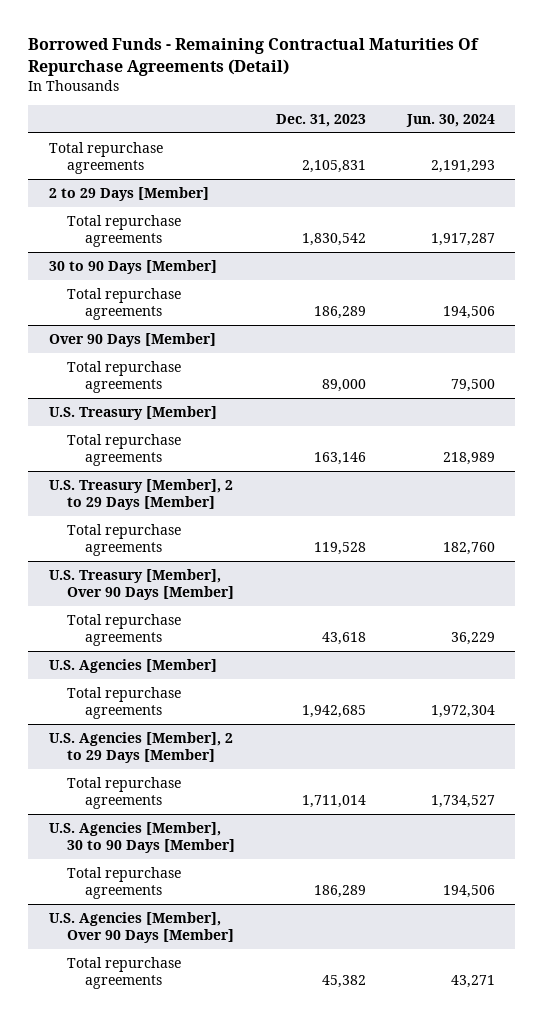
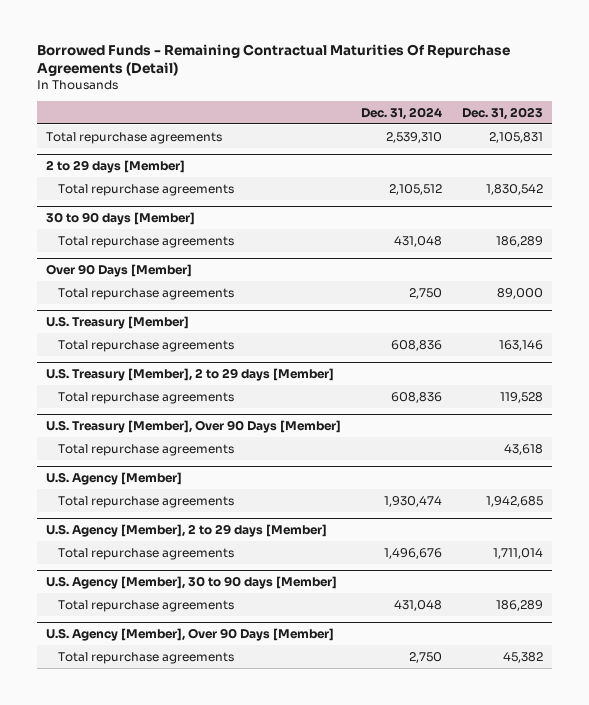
[405,113,495,127] Jun. 30, 2024 -> none
none -> [360,106,442,120] Dec. 31, 2024
[48,187,209,202] 2 to 29 Days [Member] -> [46,160,186,174] 2 to 29 days [Member]
[48,260,217,275] 30 to 90 Days [Member] -> [46,212,196,226] 30 to 90 days [Member]
[48,479,233,510] U.S. Treasury [Member], 2 to 29 Days [Member] -> [46,368,335,382] U.S. Treasury [Member], 2 to 29 days [Member]
[48,659,217,674] U.S. Agencies [Member] -> [46,472,183,486] U.S. Agency [Member]
[48,732,233,763] U.S. Agencies [Member], 2 to 29 Days [Member] -> [46,524,328,538] U.S. Agency [Member], 2 to 29 days [Member]
[48,822,235,853] U.S. Agencies [Member], 30 to 90 Days [Member] -> [46,576,338,590] U.S. Agency [Member], 30 to 90 days [Member]
[48,912,234,943] U.S. Agencies [Member], Over 90 Days [Member] -> [46,628,335,642] U.S. Agency [Member], Over 90 Days [Member]

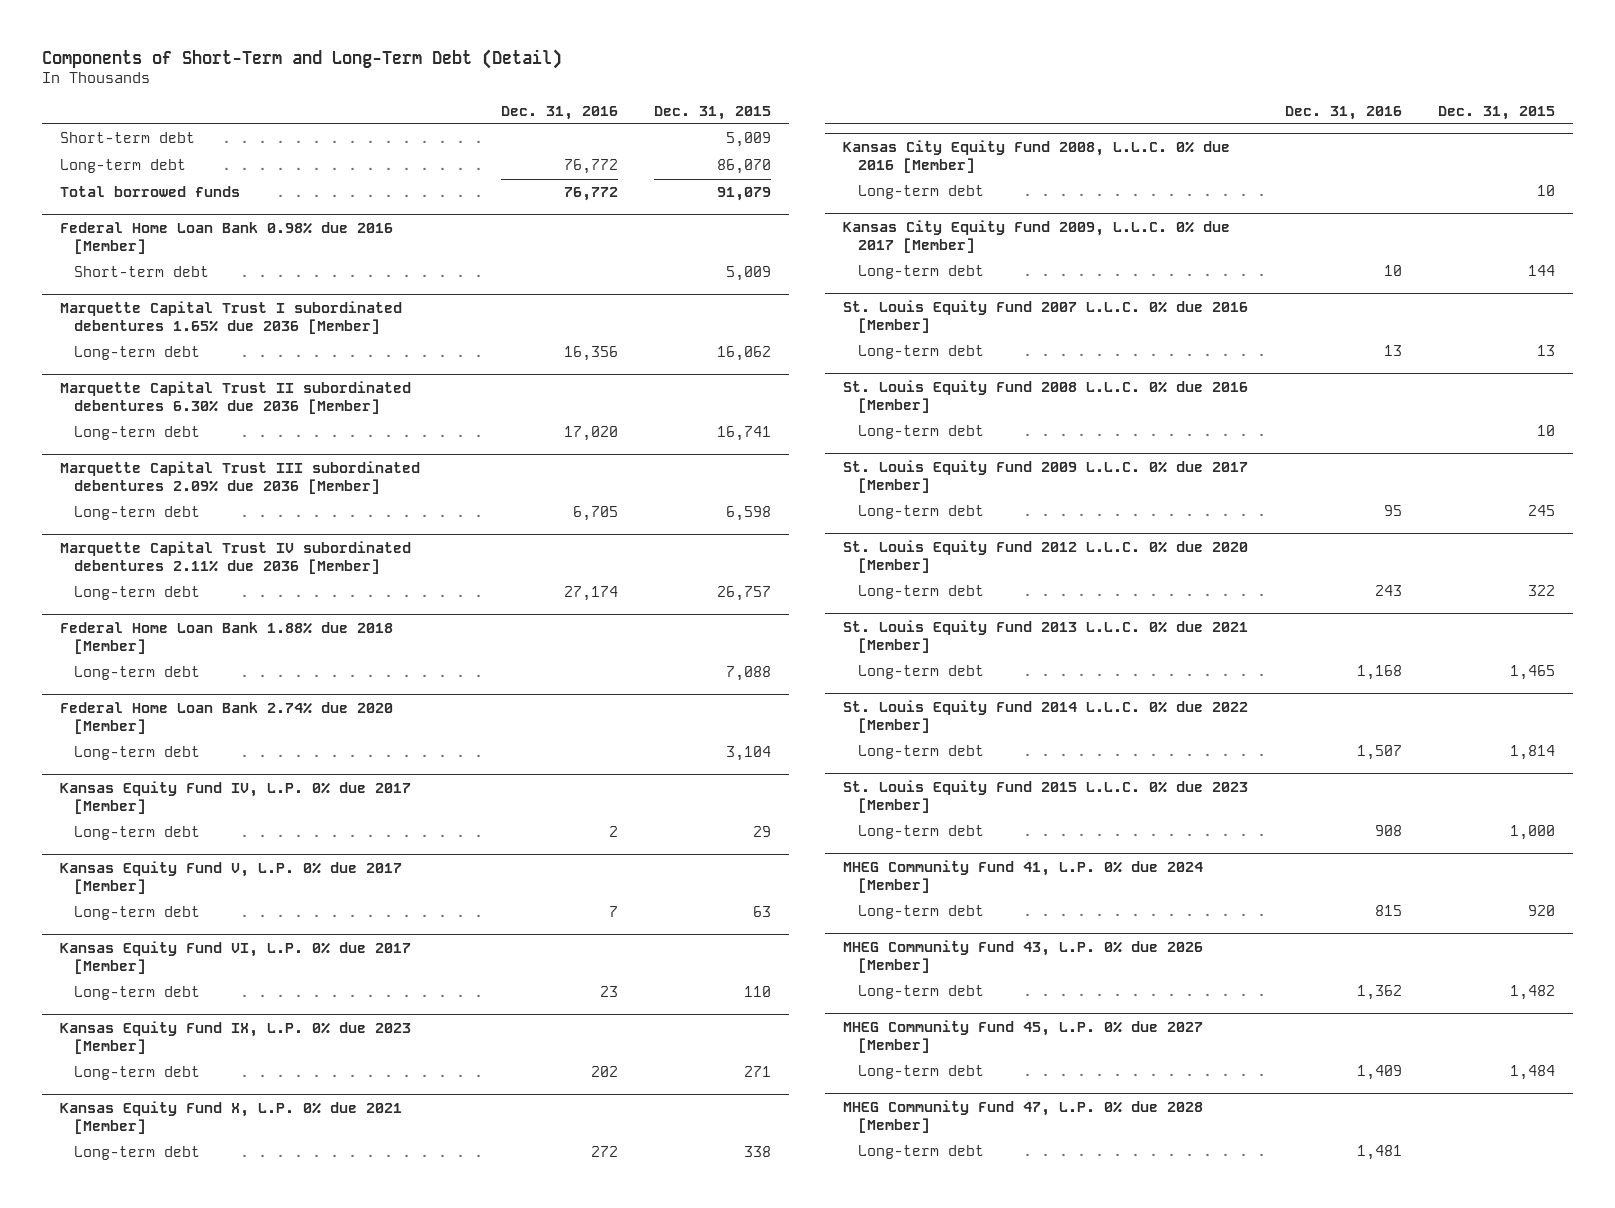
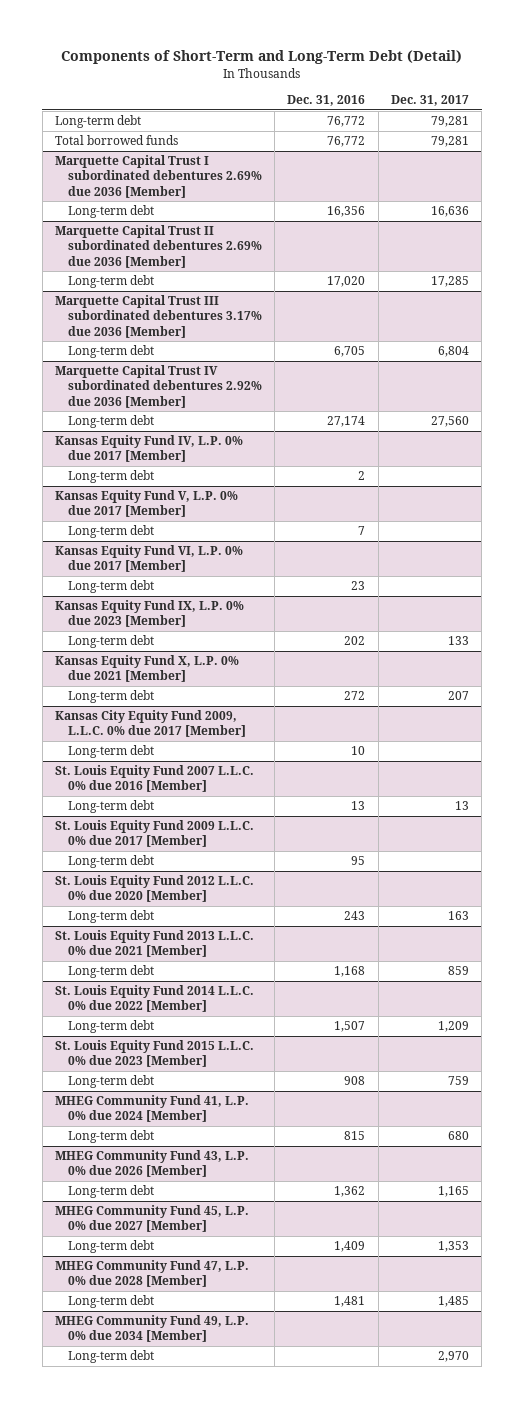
[654,105,772,120] Dec. 31, 2015 -> none
none -> [390,95,469,107] Dec. 31, 2017
[59,132,195,144] Short-term debt -> none
[59,222,393,255] Federal Home Loan Bank 0.98% due 2016 [Member] -> none
[74,266,210,278] Short-term debt -> none
[59,301,402,335] Marquette Capital Trust I subordinated debentures 1.65% due 2036 [Member] -> [55,155,262,198] Marquette Capital Trust I subordinated debentures 2.69% due 2036 [Member]
[59,381,411,415] Marquette Capital Trust II subordinated debentures 6.30% due 2036 [Member] -> [55,225,262,268] Marquette Capital Trust II subordinated debentures 2.69% due 2036 [Member]
[59,461,420,495] Marquette Capital Trust III subordinated debentures 2.09% due 2036 [Member] -> [55,295,262,338] Marquette Capital Trust III subordinated debentures 3.17% due 2036 [Member]
[59,541,411,575] Marquette Capital Trust IV subordinated debentures 2.11% due 2036 [Member] -> [55,365,262,408] Marquette Capital Trust IV subordinated debentures 2.92% due 2036 [Member]
[59,622,393,655] Federal Home Loan Bank 1.88% due 2018 [Member] -> none
[74,666,201,681] Long-term debt -> none
[59,702,393,735] Federal Home Loan Bank 2.74% due 2020 [Member] -> none
[74,746,201,761] Long-term debt -> none
[843,140,1231,174] Kansas City Equity Fund 2008, L.L.C. 0% due 2016 [Member] -> none
[857,185,984,200] Long-term debt -> none
[843,380,1249,414] St. Louis Equity Fund 2008 L.L.C. 0% due 2016 [Member] -> none
[857,425,984,440] Long-term debt -> none
none -> [55,1315,250,1343] MHEG Community Fund 49, L.P. 0% due 2034 [Member]
none -> [67,1350,154,1364] Long-term debt

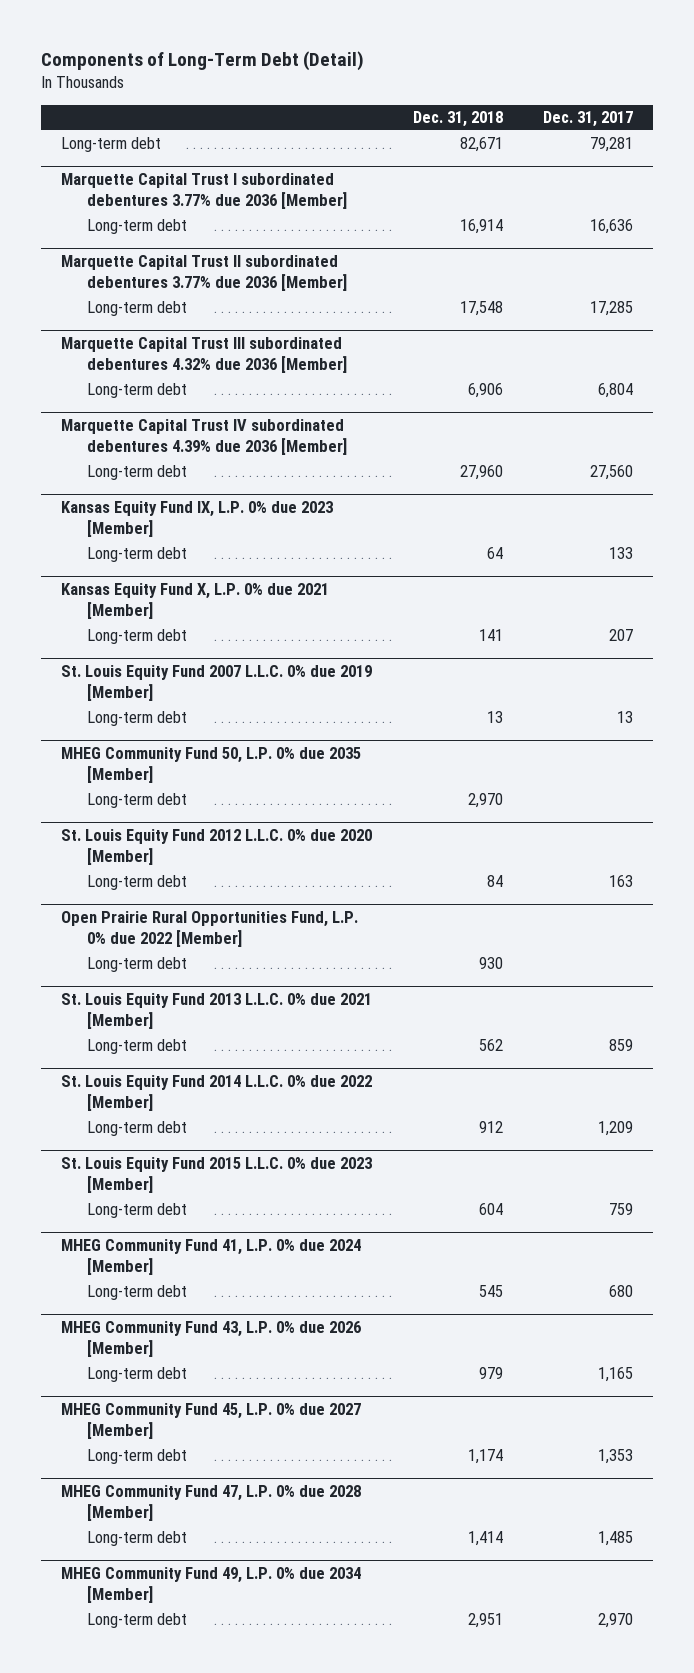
[60,50,462,65] Components of Short-Term and Long-Term Debt (Detail) -> [40,51,364,72] Components of Long-Term Debt (Detail)
[287,95,366,107] Dec. 31, 2016 -> none
none -> [412,111,503,128] Dec. 31, 2018
[55,135,179,146] Total borrowed funds -> none
[55,155,262,198] Marquette Capital Trust I subordinated debentures 2.69% due 2036 [Member] -> [61,172,347,209] Marquette Capital Trust I subordinated debentures 3.77% due 2036 [Member]
[55,225,262,268] Marquette Capital Trust II subordinated debentures 2.69% due 2036 [Member] -> [61,254,347,291] Marquette Capital Trust II subordinated debentures 3.77% due 2036 [Member]
[55,295,262,338] Marquette Capital Trust III subordinated debentures 3.17% due 2036 [Member] -> [61,336,347,373] Marquette Capital Trust III subordinated debentures 4.32% due 2036 [Member]
[55,365,262,408] Marquette Capital Trust IV subordinated debentures 2.92% due 2036 [Member] -> [61,418,347,455] Marquette Capital Trust IV subordinated debentures 4.39% due 2036 [Member]
[55,435,244,463] Kansas Equity Fund IV, L.P. 0% due 2017 [Member] -> none
[67,470,154,484] Long-term debt -> none
[55,490,239,518] Kansas Equity Fund V, L.P. 0% due 2017 [Member] -> none
[67,525,154,539] Long-term debt -> none
[55,545,244,573] Kansas Equity Fund VI, L.P. 0% due 2017 [Member] -> none
[67,580,154,594] Long-term debt -> none
[55,710,246,738] Kansas City Equity Fund 2009, L.L.C. 0% due 2017 [Member] -> none
[67,745,154,759] Long-term debt -> none
[55,765,255,793] St. Louis Equity Fund 2007 L.L.C. 0% due 2016 [Member] -> [61,664,373,701] St. Louis Equity Fund 2007 L.L.C. 0% due 2019 [Member]
[55,820,255,848] St. Louis Equity Fund 2009 L.L.C. 0% due 2017 [Member] -> none
none -> [61,746,362,783] MHEG Community Fund 50, L.P. 0% due 2035 [Member]
none -> [61,910,359,947] Open Prairie Rural Opportunities Fund, L.P. 0% due 2022 [Member]
none -> [86,957,187,973] Long-term debt

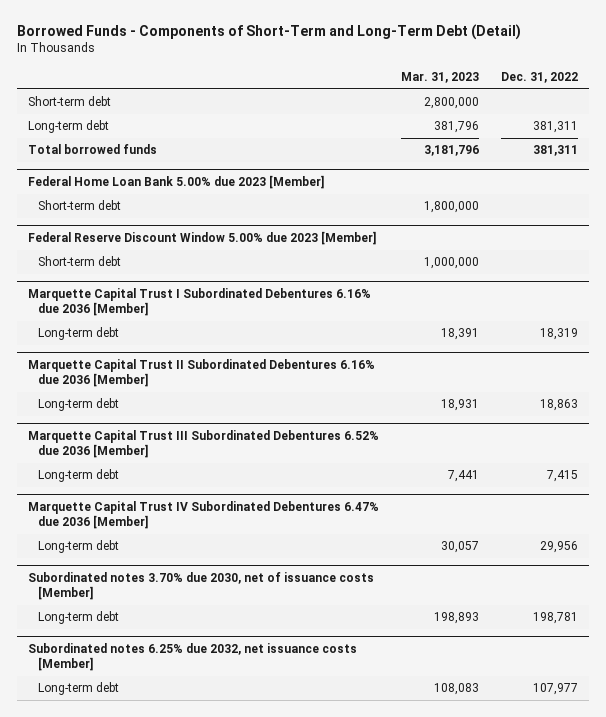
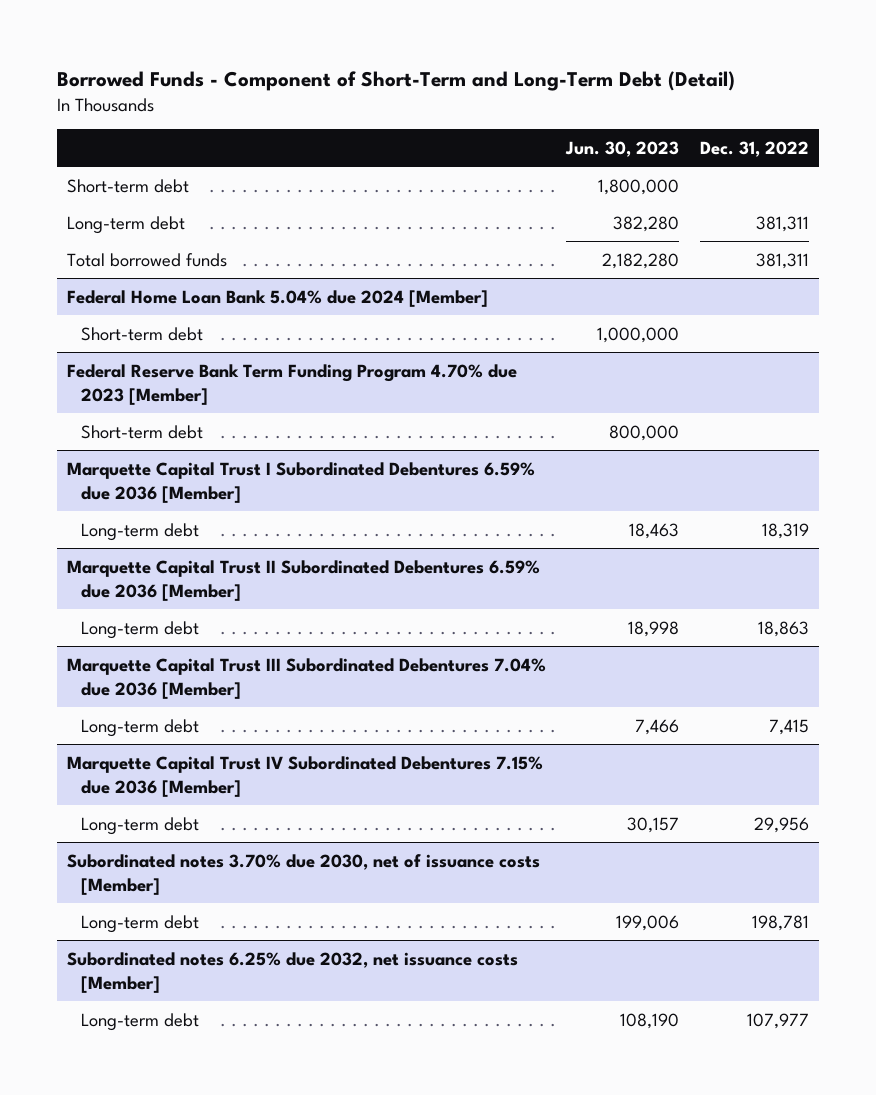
[17,24,522,41] Borrowed Funds - Components of Short-Term and Long-Term Debt (Detail) -> [56,70,735,91] Borrowed Funds - Component of Short-Term and Long-Term Debt (Detail)
[401,71,480,83] Mar. 31, 2023 -> none
none -> [565,140,680,157] Jun. 30, 2023
[28,174,325,189] Federal Home Loan Bank 5.00% due 2023 [Member] -> [67,289,489,307] Federal Home Loan Bank 5.04% due 2024 [Member]
[28,230,377,245] Federal Reserve Discount Window 5.00% due 2023 [Member] -> none
none -> [67,363,518,405] Federal Reserve Bank Term Funding Program 4.70% due 2023 [Member]
[28,287,372,316] Marquette Capital Trust I Subordinated Debentures 6.16% due 2036 [Member] -> [67,461,536,503] Marquette Capital Trust I Subordinated Debentures 6.59% due 2036 [Member]
[28,358,376,387] Marquette Capital Trust II Subordinated Debentures 6.16% due 2036 [Member] -> [67,559,541,601] Marquette Capital Trust II Subordinated Debentures 6.59% due 2036 [Member]
[28,429,380,458] Marquette Capital Trust III Subordinated Debentures 6.52% due 2036 [Member] -> [67,657,547,699] Marquette Capital Trust III Subordinated Debentures 7.04% due 2036 [Member]
[28,500,380,529] Marquette Capital Trust IV Subordinated Debentures 6.47% due 2036 [Member] -> [67,755,544,797] Marquette Capital Trust IV Subordinated Debentures 7.15% due 2036 [Member]

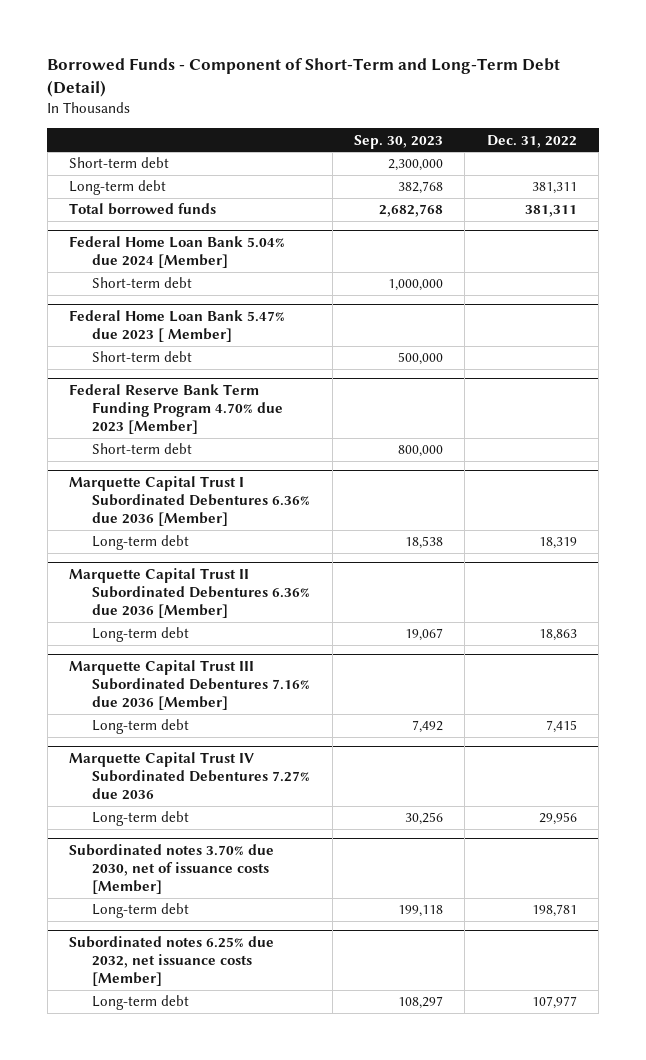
[565,140,680,157] Jun. 30, 2023 -> none
none -> [354,134,444,149] Sep. 30, 2023
none -> [69,309,286,342] Federal Home Loan Bank 5.47% due 2023 [ Member]
none -> [92,351,193,363] Short-term debt
[67,461,536,503] Marquette Capital Trust I Subordinated Debentures 6.59% due 2036 [Member] -> [69,475,311,527] Marquette Capital Trust I Subordinated Debentures 6.36% due 2036 [Member]
[67,559,541,601] Marquette Capital Trust II Subordinated Debentures 6.59% due 2036 [Member] -> [69,567,311,619] Marquette Capital Trust II Subordinated Debentures 6.36% due 2036 [Member]
[67,657,547,699] Marquette Capital Trust III Subordinated Debentures 7.04% due 2036 [Member] -> [69,659,311,711] Marquette Capital Trust III Subordinated Debentures 7.16% due 2036 [Member]
[67,755,544,797] Marquette Capital Trust IV Subordinated Debentures 7.15% due 2036 [Member] -> [69,751,311,801] Marquette Capital Trust IV Subordinated Debentures 7.27% due 2036

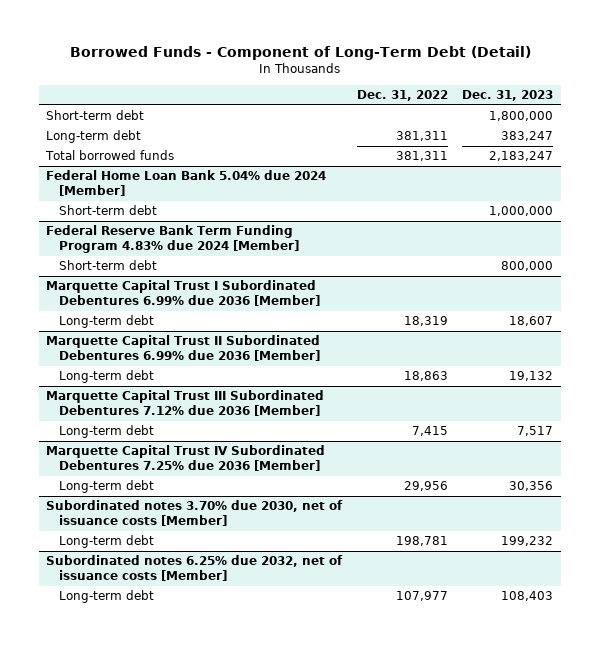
[47,58,561,98] Borrowed Funds - Component of Short-Term and Long-Term Debt (Detail) -> [69,45,531,60] Borrowed Funds - Component of Long-Term Debt (Detail)
[354,134,444,149] Sep. 30, 2023 -> none
none -> [462,90,554,102] Dec. 31, 2023
[69,309,286,342] Federal Home Loan Bank 5.47% due 2023 [ Member] -> none
[92,351,193,363] Short-term debt -> none
[69,383,284,435] Federal Reserve Bank Term Funding Program 4.70% due 2023 [Member] -> [45,225,299,254] Federal Reserve Bank Term Funding Program 4.83% due 2024 [Member]
[69,475,311,527] Marquette Capital Trust I Subordinated Debentures 6.36% due 2036 [Member] -> [45,280,320,307] Marquette Capital Trust I Subordinated Debentures 6.99% due 2036 [Member]
[69,567,311,619] Marquette Capital Trust II Subordinated Debentures 6.36% due 2036 [Member] -> [45,335,320,362] Marquette Capital Trust II Subordinated Debentures 6.99% due 2036 [Member]
[69,659,311,711] Marquette Capital Trust III Subordinated Debentures 7.16% due 2036 [Member] -> [45,390,324,417] Marquette Capital Trust III Subordinated Debentures 7.12% due 2036 [Member]
[69,751,311,801] Marquette Capital Trust IV Subordinated Debentures 7.27% due 2036 -> [45,445,325,472] Marquette Capital Trust IV Subordinated Debentures 7.25% due 2036 [Member]
[69,935,275,987] Subordinated notes 6.25% due 2032, net issuance costs [Member] -> [45,555,343,582] Subordinated notes 6.25% due 2032, net of issuance costs [Member]

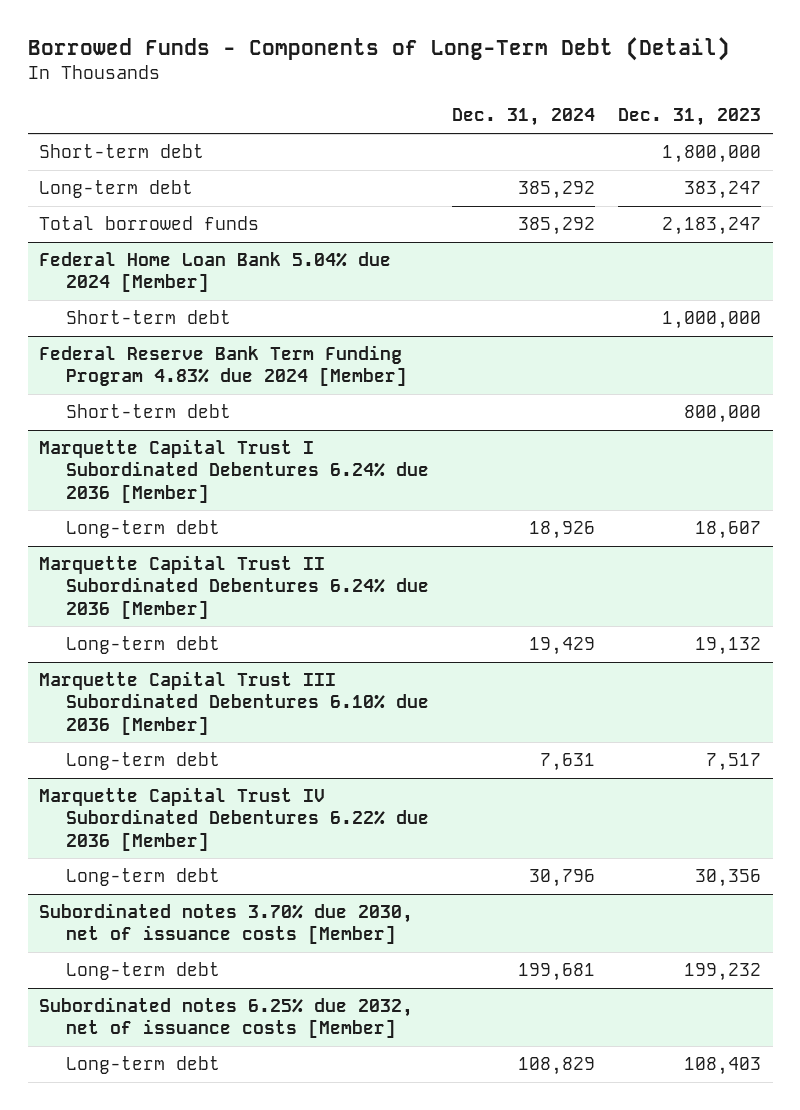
[69,45,531,60] Borrowed Funds - Component of Long-Term Debt (Detail) -> [27,37,730,62] Borrowed Funds - Components of Long-Term Debt (Detail)
[356,90,448,102] Dec. 31, 2022 -> none
none -> [452,108,596,127] Dec. 31, 2024
[45,280,320,307] Marquette Capital Trust I Subordinated Debentures 6.99% due 2036 [Member] -> [39,439,430,503] Marquette Capital Trust I Subordinated Debentures 6.24% due 2036 [Member]
[45,335,320,362] Marquette Capital Trust II Subordinated Debentures 6.99% due 2036 [Member] -> [39,555,430,619] Marquette Capital Trust II Subordinated Debentures 6.24% due 2036 [Member]
[45,390,324,417] Marquette Capital Trust III Subordinated Debentures 7.12% due 2036 [Member] -> [39,671,430,735] Marquette Capital Trust III Subordinated Debentures 6.10% due 2036 [Member]
[45,445,325,472] Marquette Capital Trust IV Subordinated Debentures 7.25% due 2036 [Member] -> [39,787,430,851] Marquette Capital Trust IV Subordinated Debentures 6.22% due 2036 [Member]

